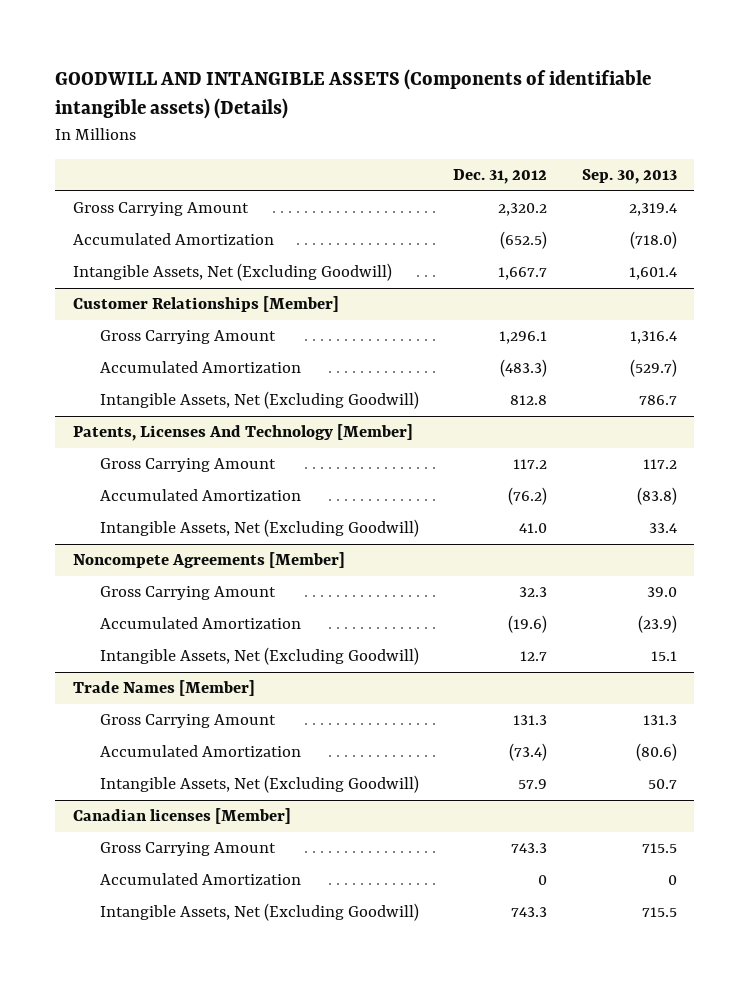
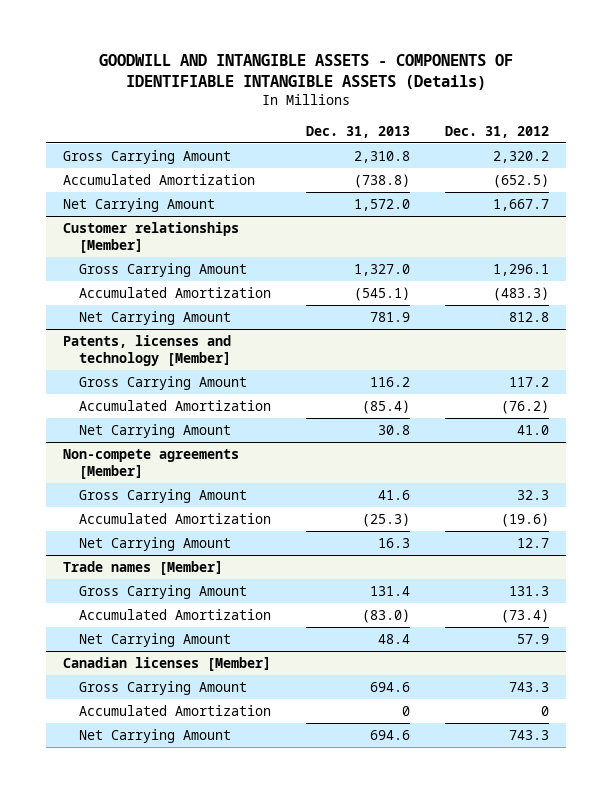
[55,68,652,120] GOODWILL AND INTANGIBLE ASSETS (Components of identifiable intangible assets) (Details) -> [99,54,514,91] GOODWILL AND INTANGIBLE ASSETS - COMPONENTS OF IDENTIFIABLE INTANGIBLE ASSETS (Details)
[582,169,678,185] Sep. 30, 2013 -> none
none -> [306,125,411,138] Dec. 31, 2013
[72,263,392,282] Intangible Assets, Net (Excluding Goodwill) -> [63,197,216,212] Net Carrying Amount
[72,296,339,313] Customer Relationships [Member] -> [63,221,240,254] Customer relationships [Member]
[99,391,419,410] Intangible Assets, Net (Excluding Goodwill) -> [79,310,232,325] Net Carrying Amount
[72,424,413,442] Patents, Licenses And Technology [Member] -> [63,334,232,367] Patents, licenses and technology [Member]
[72,552,345,569] Noncompete Agreements [Member] -> none
[99,519,419,538] Intangible Assets, Net (Excluding Goodwill) -> [79,423,232,438] Net Carrying Amount
none -> [63,448,240,480] Non-compete agreements [Member]
[99,647,419,666] Intangible Assets, Net (Excluding Goodwill) -> [79,536,232,551] Net Carrying Amount
[72,680,255,697] Trade Names [Member] -> [63,560,224,575] Trade names [Member]
[99,775,419,794] Intangible Assets, Net (Excluding Goodwill) -> [79,632,232,647] Net Carrying Amount
[99,903,419,922] Intangible Assets, Net (Excluding Goodwill) -> [79,728,232,743] Net Carrying Amount

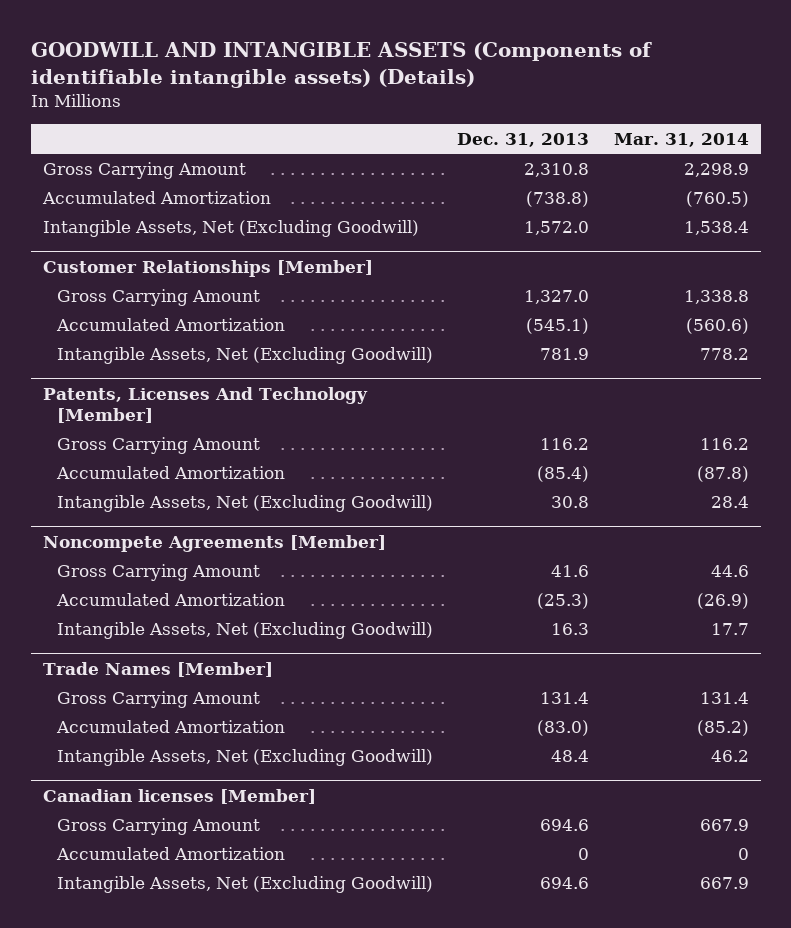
[99,54,514,91] GOODWILL AND INTANGIBLE ASSETS - COMPONENTS OF IDENTIFIABLE INTANGIBLE ASSETS (Details) -> [30,42,652,88] GOODWILL AND INTANGIBLE ASSETS (Components of identifiable intangible assets) (Details)
[444,125,549,138] Dec. 31, 2012 -> none
none -> [613,132,749,147] Mar. 31, 2014
[63,197,216,212] Net Carrying Amount -> [42,219,419,237] Intangible Assets, Net (Excluding Goodwill)
[63,221,240,254] Customer relationships [Member] -> [42,259,373,277] Customer Relationships [Member]
[79,310,232,325] Net Carrying Amount -> [56,346,433,364] Intangible Assets, Net (Excluding Goodwill)
[63,334,232,367] Patents, licenses and technology [Member] -> [42,386,368,423] Patents, Licenses And Technology [Member]
[63,448,240,480] Non-compete agreements [Member] -> none
[79,423,232,438] Net Carrying Amount -> [56,494,433,512] Intangible Assets, Net (Excluding Goodwill)
none -> [42,534,386,552] Noncompete Agreements [Member]
[79,536,232,551] Net Carrying Amount -> [56,621,433,639] Intangible Assets, Net (Excluding Goodwill)
[63,560,224,575] Trade names [Member] -> [42,661,273,677] Trade Names [Member]
[79,632,232,647] Net Carrying Amount -> [56,748,433,766] Intangible Assets, Net (Excluding Goodwill)
[79,728,232,743] Net Carrying Amount -> [56,875,433,893] Intangible Assets, Net (Excluding Goodwill)

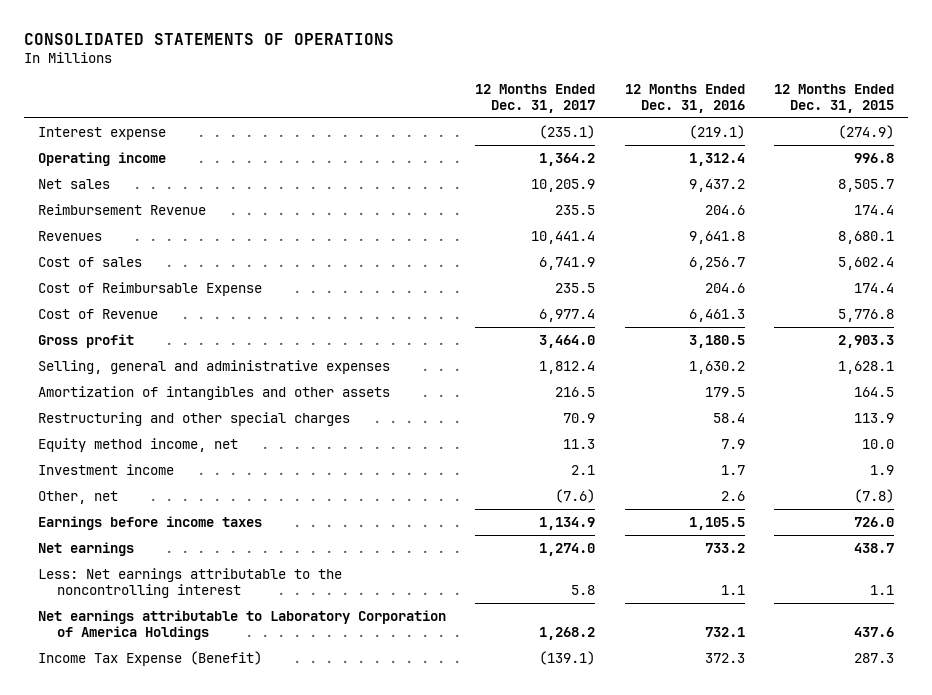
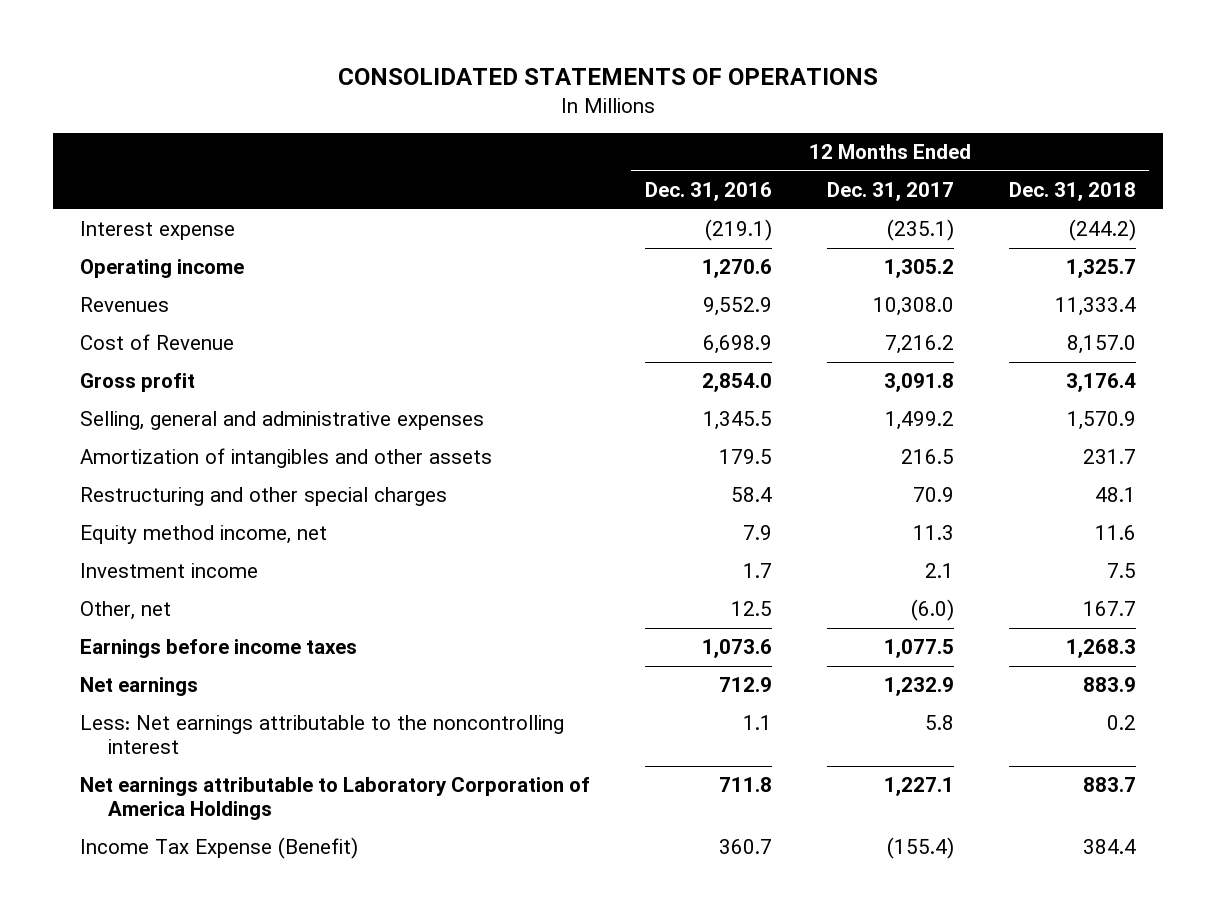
[773,83,894,113] 12 Months Ended Dec. 31, 2015 -> none
none -> [1008,182,1136,202] Dec. 31, 2018
[38,178,111,189] Net sales -> none
[38,203,207,215] Reimbursement Revenue -> none
[38,256,143,267] Cost of sales -> none
[38,281,263,296] Cost of Reimbursable Expense -> none
[539,152,596,166] 1,364.2 -> [883,259,954,279] 1,305.2
[688,152,745,166] 1,312.4 -> [701,259,772,279] 1,270.6
[531,230,596,244] 10,441.4 -> [872,297,954,317] 10,308.0
[688,230,745,244] 9,641.8 -> [702,297,772,317] 9,552.9
[539,308,596,322] 6,977.4 -> [884,335,954,355] 7,216.2
[688,308,745,322] 6,461.3 -> [702,335,772,355] 6,698.9
[539,334,596,348] 3,464.0 -> [883,373,954,393] 3,091.8
[688,334,745,348] 3,180.5 -> [701,373,772,393] 2,854.0
[539,360,596,374] 1,812.4 -> [884,411,954,431] 1,499.2
[688,360,745,374] 1,630.2 -> [702,411,772,431] 1,345.5
[555,488,596,503] (7.6) -> [910,599,954,622] (6.0)
[720,490,745,501] 2.6 -> [730,601,772,617] 12.5
[539,516,596,530] 1,134.9 -> [883,639,954,659] 1,077.5
[688,516,745,530] 1,105.5 -> [701,639,772,659] 1,073.6
[539,542,596,556] 1,274.0 -> [883,677,954,697] 1,232.9
[704,542,745,553] 733.2 -> [718,677,772,693] 712.9
[539,626,596,640] 1,268.2 -> [883,777,954,797] 1,227.1
[704,626,745,637] 732.1 -> [718,777,772,793] 711.8
[539,650,596,665] (139.1) -> [886,837,954,860] (155.4)
[704,652,745,663] 372.3 -> [718,839,772,855] 360.7

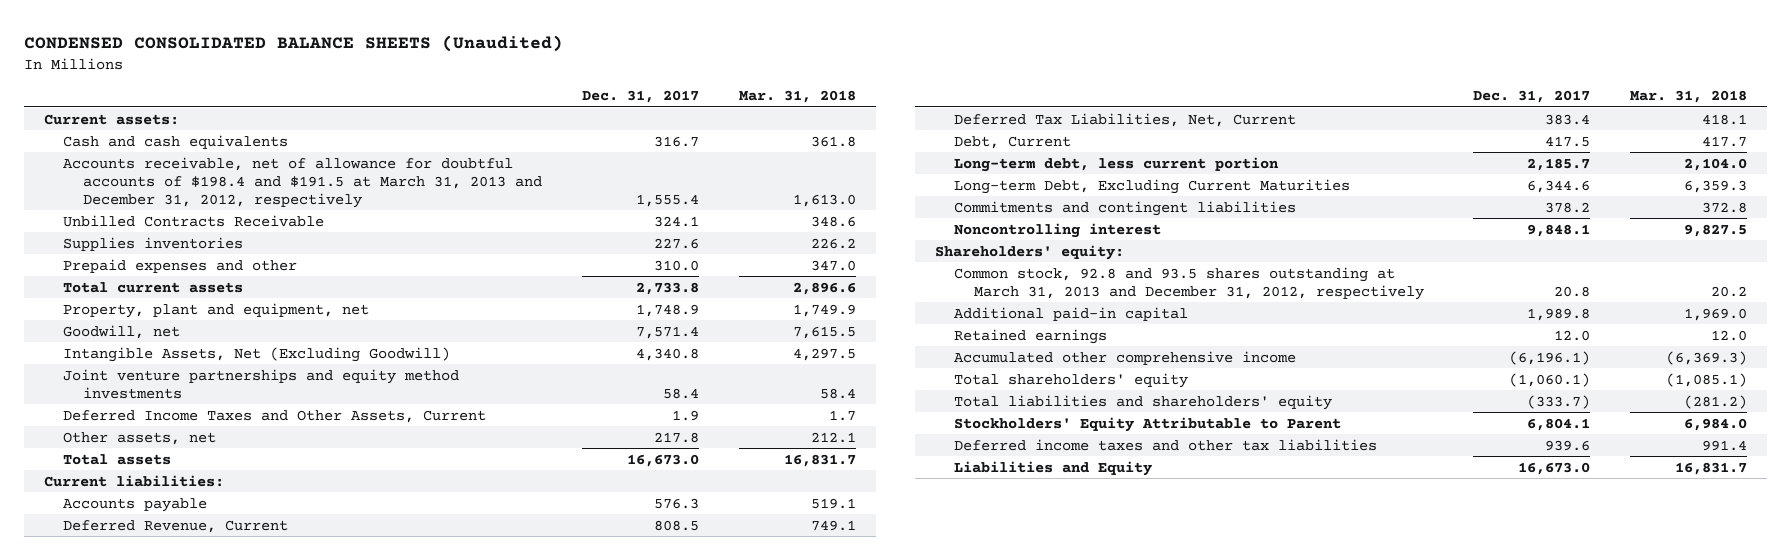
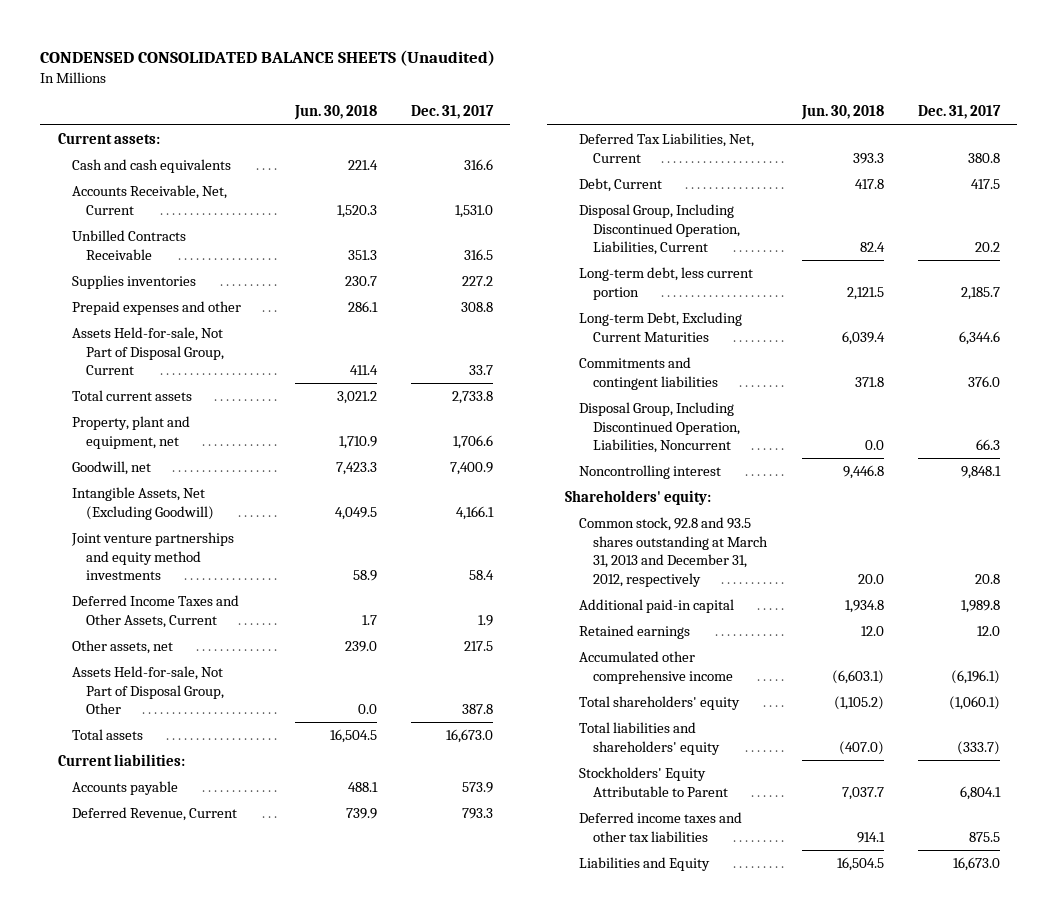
[738,90,856,104] Mar. 31, 2018 -> none
none -> [293,105,377,121] Jun. 30, 2018
[63,156,543,208] Accounts receivable, net of allowance for doubtful accounts of $198.4 and $191.5 at March 31, 2013 and December 31, 2012, respectively -> none
[654,135,700,147] 316.7 -> [464,159,494,171] 316.6
none -> [71,185,227,215] Accounts Receivable, Net, Current
[654,215,700,227] 324.1 -> [464,248,494,260] 316.5
[654,237,700,249] 227.6 -> [462,276,494,287] 227.2
[654,259,700,271] 310.0 -> [461,302,494,313] 308.8
none -> [71,327,225,376] Assets Held-for-sale, Not Part of Disposal Group, Current
[636,303,700,317] 1,748.9 -> [453,434,494,449] 1,706.6
[636,325,700,339] 7,571.4 -> [450,462,494,476] 7,400.9
[636,347,700,361] 4,340.8 -> [456,505,495,520] 4,166.1
[654,431,700,443] 217.8 -> [464,641,494,652] 217.5
none -> [71,666,225,715] Assets Held-for-sale, Not Part of Disposal Group, Other
[654,497,700,509] 576.3 -> [462,782,494,794] 573.9
[654,519,700,531] 808.5 -> [462,808,494,820] 793.3
[1545,113,1591,125] 383.4 -> [968,152,1001,163] 380.8
none -> [578,204,741,256] Disposal Group, Including Discontinued Operation, Liabilities, Current
[1545,201,1591,213] 378.2 -> [968,375,1001,387] 376.0
none -> [578,402,741,454] Disposal Group, Including Discontinued Operation, Liabilities, Noncurrent
[1545,439,1591,451] 939.6 -> [969,831,1001,842] 875.5

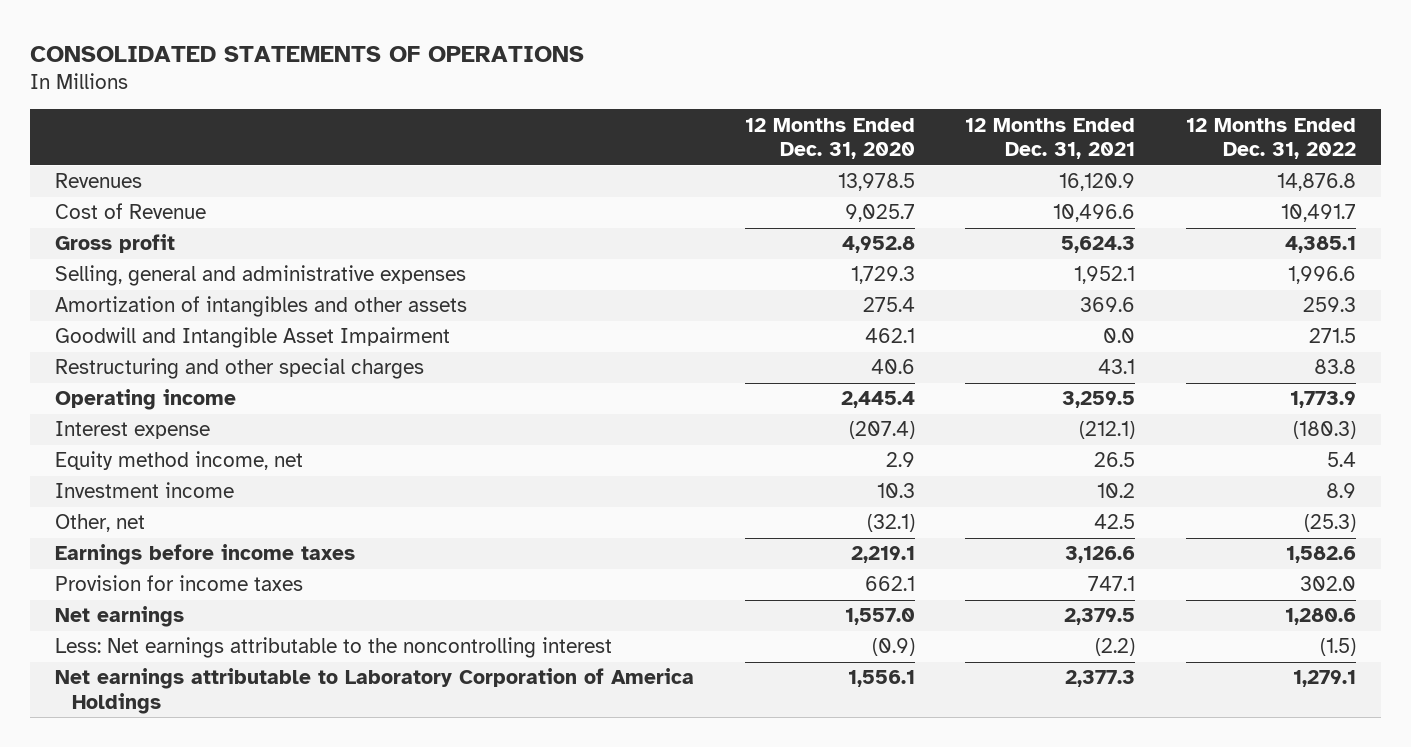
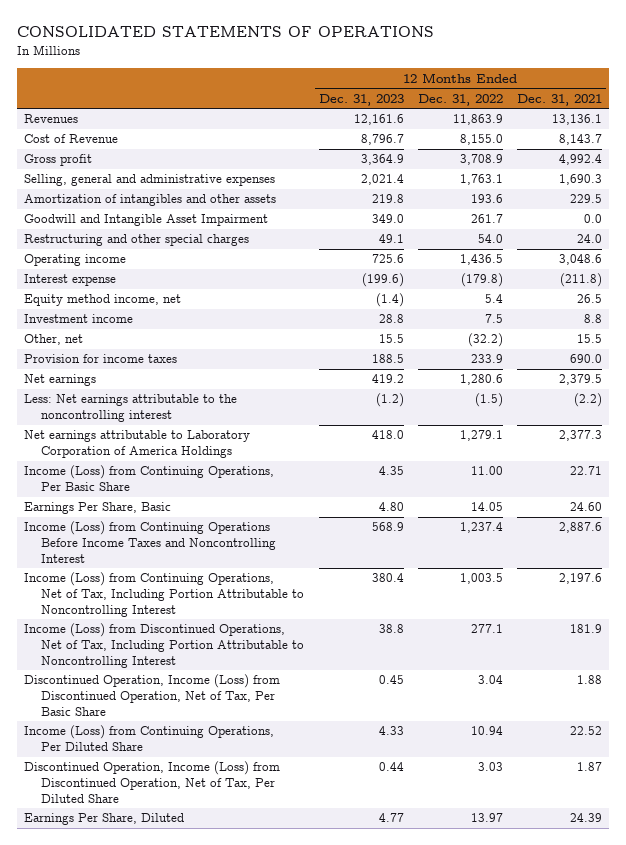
[744,117,915,160] 12 Months Ended Dec. 31, 2020 -> none
none -> [318,93,404,106] Dec. 31, 2023
[1059,173,1136,192] 16,120.9 -> [552,114,603,126] 13,136.1
[1276,173,1356,192] 14,876.8 -> [452,114,503,126] 11,863.9
[1053,204,1136,223] 10,496.6 -> [559,134,603,146] 8,143.7
[1280,204,1356,223] 10,491.7 -> [459,134,503,146] 8,155.0
[1061,236,1136,254] 5,624.3 -> [559,154,603,166] 4,992.4
[1284,236,1356,254] 4,385.1 -> [459,154,503,166] 3,708.9
[1074,266,1136,285] 1,952.1 -> [559,174,603,186] 1,690.3
[1287,266,1356,285] 1,996.6 -> [459,174,503,186] 1,763.1
[1080,297,1136,313] 369.6 -> [570,194,603,204] 229.5
[1302,297,1356,313] 259.3 -> [470,194,503,204] 193.6
[1308,328,1356,344] 271.5 -> [470,214,503,224] 261.7
[1098,359,1136,375] 43.1 -> [577,234,603,244] 24.0
[1313,359,1356,375] 83.8 -> [477,234,503,244] 54.0
[1062,391,1136,409] 3,259.5 -> [559,254,603,266] 3,048.6
[1289,391,1356,409] 1,773.9 -> [459,254,503,266] 1,436.5
[1079,421,1136,440] (212.1) -> [560,273,603,288] (211.8)
[1292,421,1356,440] (180.3) -> [460,273,503,288] (179.8)
[55,544,356,566] Earnings before income taxes -> none
[1097,483,1136,499] 10.2 -> [584,314,603,324] 8.8
[1325,483,1356,499] 8.9 -> [484,314,503,324] 7.5
[1094,514,1136,530] 42.5 -> [577,334,603,344] 15.5
[1303,514,1356,533] (25.3) -> [467,333,503,348] (32.2)
[1088,576,1136,592] 747.1 -> [570,354,603,364] 690.0
[1299,576,1356,592] 302.0 -> [470,354,503,364] 233.9
none -> [23,465,274,492] Income (Loss) from Continuing Operations, Per Basic Share
none -> [23,502,171,515] Earnings Per Share, Basic
none -> [23,521,277,564] Income (Loss) from Continuing Operations Before Income Taxes and Noncontrolling Interest
none -> [23,572,305,618] Income (Loss) from Continuing Operations, Net of Tax, Including Portion Attributable to Noncontrolling Interest
none -> [23,623,305,669] Income (Loss) from Discontinued Operations, Net of Tax, Including Portion Attributable to Noncontrolling Interest
none -> [23,674,280,717] Discontinued Operation, Income (Loss) from Discontinued Operation, Net of Tax, Per Basic Share
none -> [23,725,274,752] Income (Loss) from Continuing Operations, Per Diluted Share
none -> [23,761,280,804] Discontinued Operation, Income (Loss) from Discontinued Operation, Net of Tax, Per Diluted Share
none -> [23,813,184,826] Earnings Per Share, Diluted

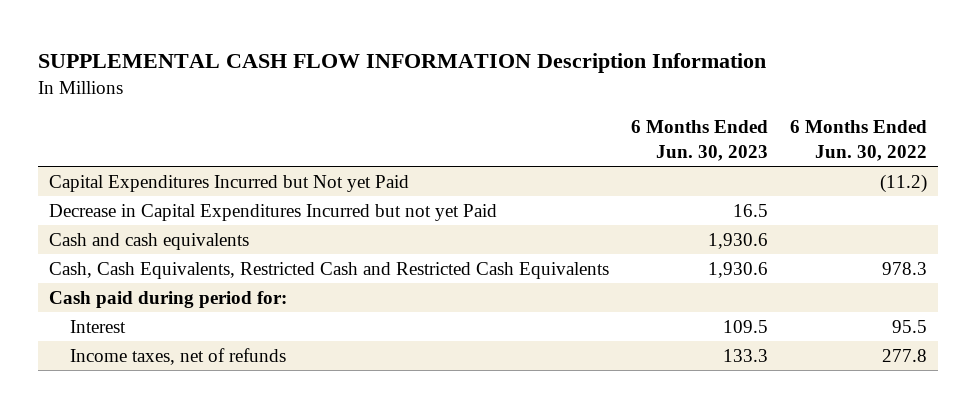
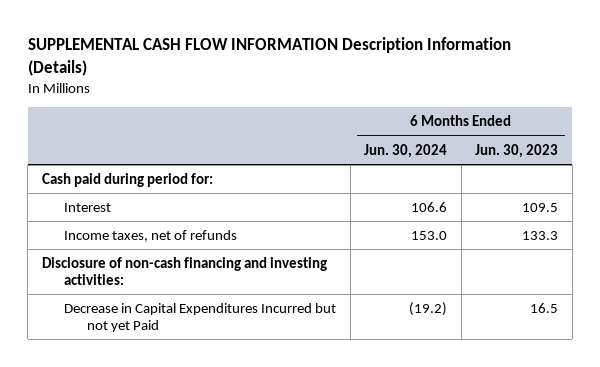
[38,52,767,73] SUPPLEMENTAL CASH FLOW INFORMATION Description Information -> [27,37,511,77] SUPPLEMENTAL CASH FLOW INFORMATION Description Information (Details)
[789,120,927,161] 6 Months Ended Jun. 30, 2022 -> none
none -> [364,143,448,158] Jun. 30, 2024
[49,174,410,192] Capital Expenditures Incurred but Not yet Paid -> none
[49,232,250,250] Cash and cash equivalents -> none
[49,261,610,279] Cash, Cash Equivalents, Restricted Cash and Restricted Cash Equivalents -> none
none -> [41,256,327,286] Disclosure of non-cash financing and investing activities:
[49,203,498,221] Decrease in Capital Expenditures Incurred but not yet Paid -> [64,302,337,333] Decrease in Capital Expenditures Incurred but not yet Paid

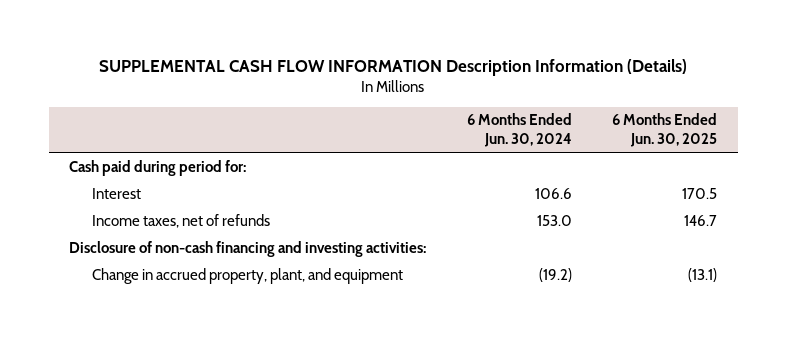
[475,143,559,158] Jun. 30, 2023 -> none
none -> [612,113,718,148] 6 Months Ended Jun. 30, 2025
[64,302,337,333] Decrease in Capital Expenditures Incurred but not yet Paid -> [91,267,403,284] Change in accrued property, plant, and equipment

